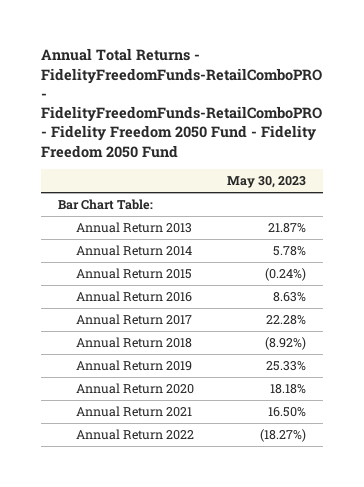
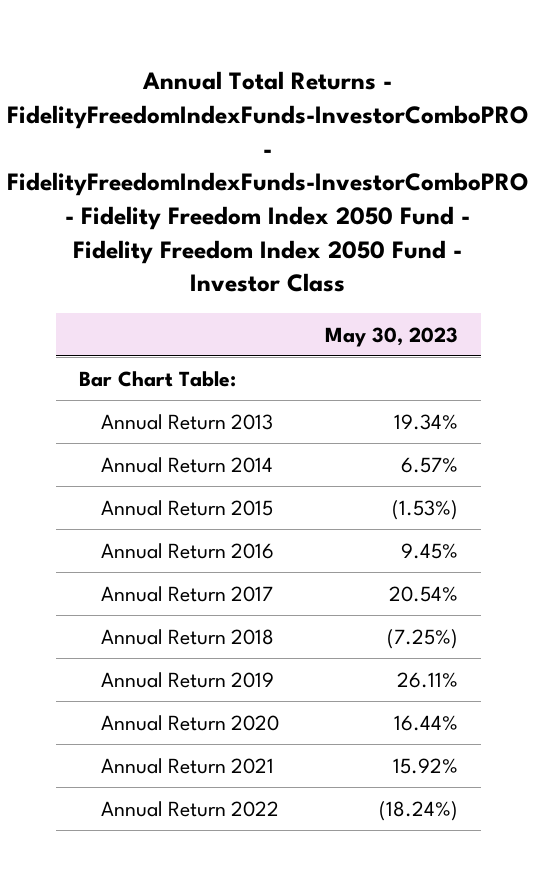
[41,48,323,158] Annual Total Returns - FidelityFreedomFunds-RetailComboPRO - FidelityFreedomFunds-RetailComboPRO - Fidelity Freedom 2050 Fund - Fidelity Freedom 2050 Fund -> [7,71,530,293] Annual Total Returns - FidelityFreedomIndexFunds-InvestorComboPRO - FidelityFreedomIndexFunds-InvestorComboPRO - Fidelity Freedom Index 2050 Fund - Fidelity Freedom Index 2050 Fund - Investor Class
[268,223,307,234] 21.87% -> [393,413,458,430] 19.34%
[273,246,307,257] 5.78% -> [400,456,458,473] 6.57%
[265,268,307,282] (0.24%) -> [391,499,458,520] (1.53%)
[273,292,307,303] 8.63% -> [400,542,458,559] 9.45%
[266,315,307,326] 22.28% -> [388,585,458,602] 20.54%
[265,337,307,351] (8.92%) -> [386,628,458,649] (7.25%)
[266,361,307,372] 25.33% -> [396,671,458,688] 26.11%
[270,384,307,395] 18.18% -> [393,714,458,731] 16.44%
[268,407,307,418] 16.50% -> [392,757,458,774] 15.92%
[260,429,307,443] (18.27%) -> [378,800,458,821] (18.24%)

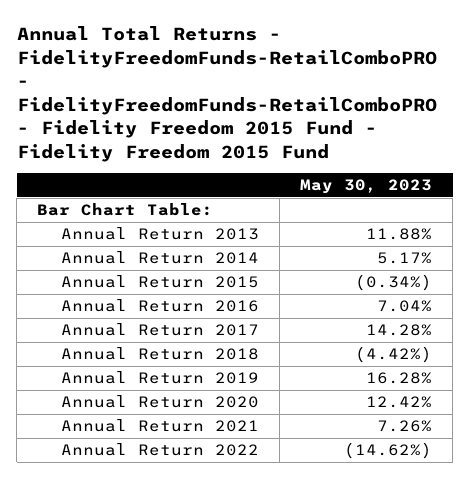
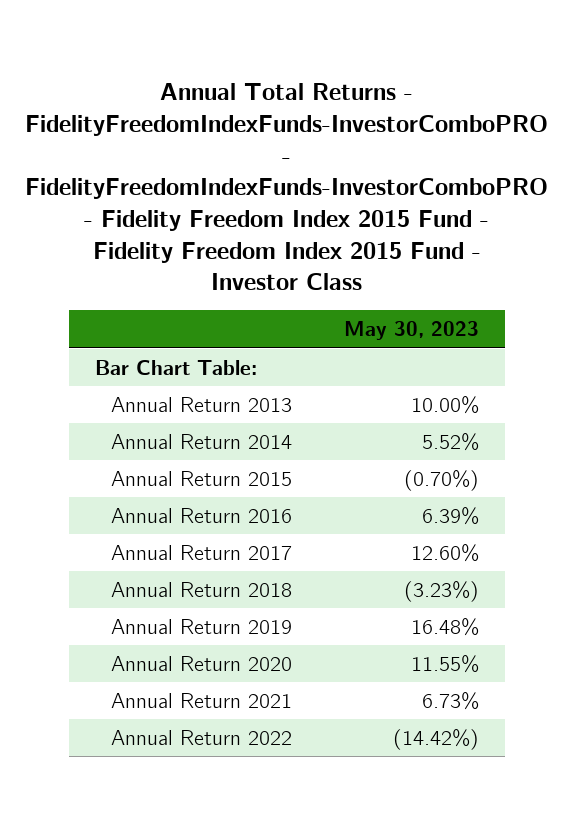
[16,26,437,162] Annual Total Returns - FidelityFreedomFunds-RetailComboPRO - FidelityFreedomFunds-RetailComboPRO - Fidelity Freedom 2015 Fund - Fidelity Freedom 2015 Fund -> [24,83,548,291] Annual Total Returns - FidelityFreedomIndexFunds-InvestorComboPRO - FidelityFreedomIndexFunds-InvestorComboPRO - Fidelity Freedom Index 2015 Fund - Fidelity Freedom Index 2015 Fund - Investor Class
[366,228,433,241] 11.88% -> [410,395,479,414] 10.00%
[377,252,433,265] 5.17% -> [421,432,479,451] 5.52%
[355,274,433,292] (0.34%) -> [403,469,479,491] (0.70%)
[377,300,433,313] 7.04% -> [421,506,479,525] 6.39%
[366,324,433,337] 14.28% -> [410,543,479,562] 12.60%
[355,346,433,364] (4.42%) -> [403,580,479,602] (3.23%)
[366,372,433,385] 16.28% -> [410,617,479,636] 16.48%
[366,396,433,409] 12.42% -> [410,654,479,673] 11.55%
[377,420,433,433] 7.26% -> [421,691,479,710] 6.73%
[344,442,433,460] (14.62%) -> [392,728,479,750] (14.42%)

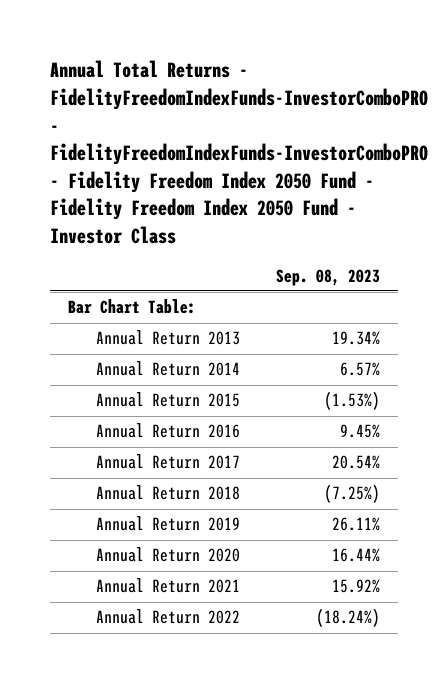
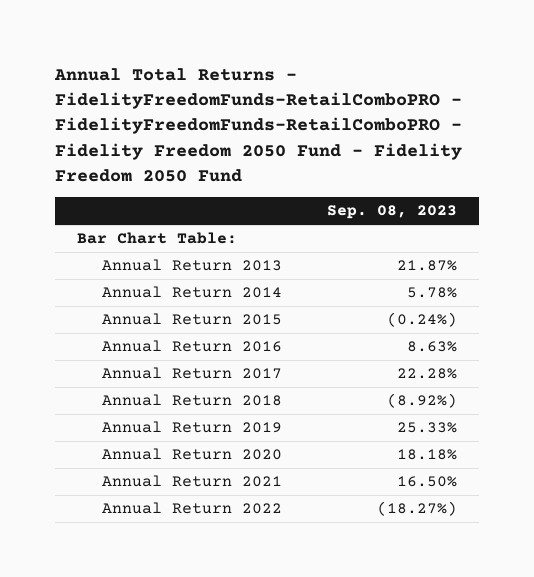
[49,60,428,244] Annual Total Returns - FidelityFreedomIndexFunds-InvestorComboPRO - FidelityFreedomIndexFunds-InvestorComboPRO - Fidelity Freedom Index 2050 Fund - Fidelity Freedom Index 2050 Fund - Investor Class -> [53,67,462,182] Annual Total Returns - FidelityFreedomFunds-RetailComboPRO - FidelityFreedomFunds-RetailComboPRO - Fidelity Freedom 2050 Fund - Fidelity Freedom 2050 Fund
[331,331,380,346] 19.34% -> [396,260,457,272] 21.87%
[339,362,380,377] 6.57% -> [406,287,457,299] 5.78%
[323,391,380,411] (1.53%) -> [386,312,457,328] (0.24%)
[339,424,380,439] 9.45% -> [406,341,457,353] 8.63%
[331,455,380,470] 20.54% -> [396,368,457,380] 22.28%
[323,484,380,504] (7.25%) -> [386,393,457,409] (8.92%)
[331,517,380,532] 26.11% -> [396,422,457,434] 25.33%
[331,548,380,563] 16.44% -> [396,449,457,461] 18.18%
[331,579,380,594] 15.92% -> [396,476,457,488] 16.50%
[315,608,380,628] (18.24%) -> [376,501,457,517] (18.27%)

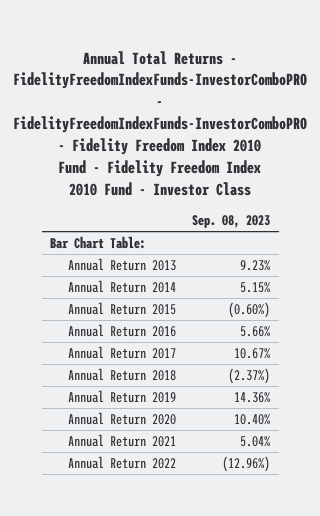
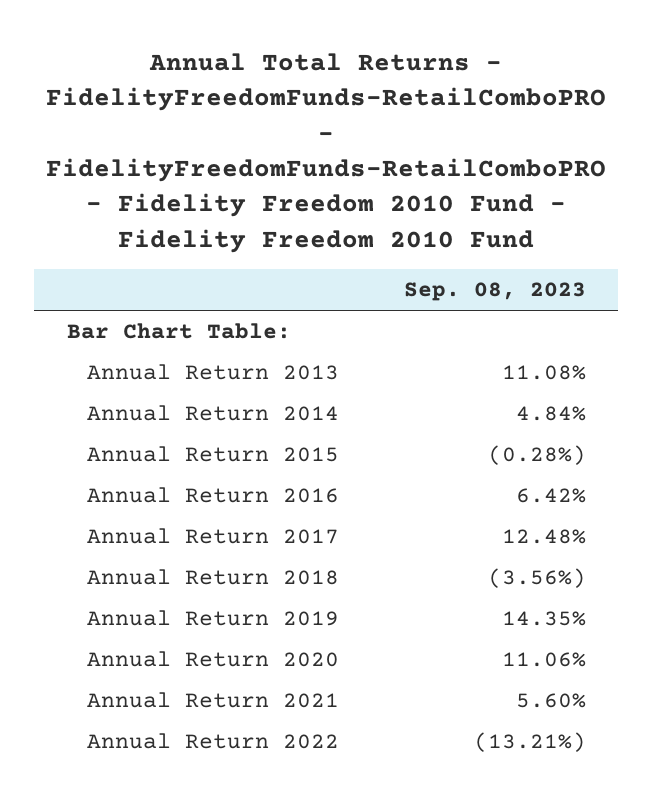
[13,50,308,196] Annual Total Returns - FidelityFreedomIndexFunds-InvestorComboPRO - FidelityFreedomIndexFunds-InvestorComboPRO - Fidelity Freedom Index 2010 Fund - Fidelity Freedom Index 2010 Fund - Investor Class -> [46,52,607,253] Annual Total Returns - FidelityFreedomFunds-RetailComboPRO - FidelityFreedomFunds-RetailComboPRO - Fidelity Freedom 2010 Fund - Fidelity Freedom 2010 Fund
[240,260,271,272] 9.23% -> [501,364,586,380] 11.08%
[240,282,271,294] 5.15% -> [515,405,586,421] 4.84%
[228,302,271,319] (0.60%) -> [487,444,586,465] (0.28%)
[240,326,271,338] 5.66% -> [515,487,586,503] 6.42%
[234,348,271,360] 10.67% -> [501,528,586,544] 12.48%
[228,368,271,385] (2.37%) -> [487,567,586,588] (3.56%)
[234,392,271,404] 14.36% -> [501,610,586,626] 14.35%
[234,414,271,426] 10.40% -> [501,651,586,667] 11.06%
[240,436,271,448] 5.04% -> [515,692,586,708] 5.60%
[222,456,271,473] (12.96%) -> [473,731,586,752] (13.21%)

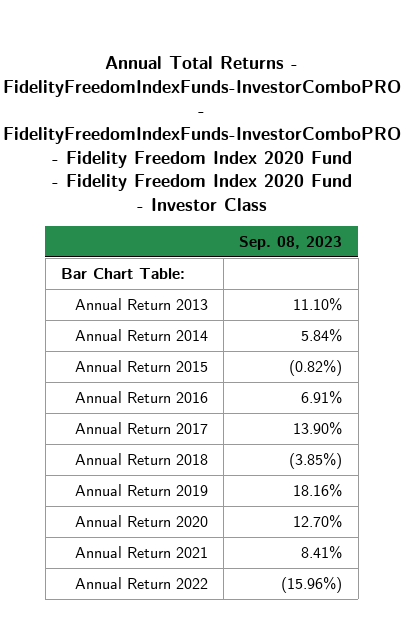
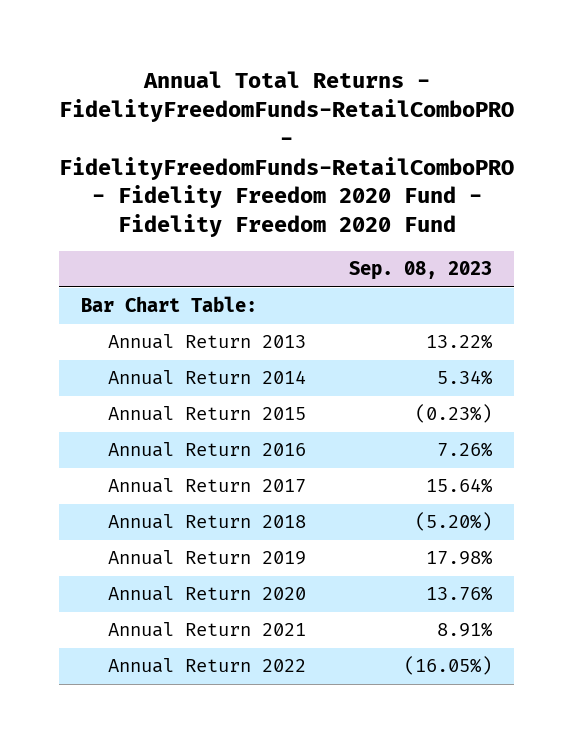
[2,55,401,211] Annual Total Returns - FidelityFreedomIndexFunds-InvestorComboPRO - FidelityFreedomIndexFunds-InvestorComboPRO - Fidelity Freedom Index 2020 Fund - Fidelity Freedom Index 2020 Fund - Investor Class -> [58,70,514,238] Annual Total Returns - FidelityFreedomFunds-RetailComboPRO - FidelityFreedomFunds-RetailComboPRO - Fidelity Freedom 2020 Fund - Fidelity Freedom 2020 Fund
[293,296,343,311] 11.10% -> [426,334,494,350] 13.22%
[301,327,343,342] 5.84% -> [437,370,494,386] 5.34%
[289,358,343,376] (0.82%) -> [415,404,493,424] (0.23%)
[301,389,343,404] 6.91% -> [437,442,494,458] 7.26%
[293,420,343,435] 13.90% -> [426,478,494,494] 15.64%
[289,451,343,469] (3.85%) -> [415,512,493,532] (5.20%)
[293,482,343,497] 18.16% -> [426,550,494,566] 17.98%
[293,513,343,528] 12.70% -> [426,586,494,602] 13.76%
[301,544,343,559] 8.41% -> [437,622,494,638] 8.91%
[281,575,343,593] (15.96%) -> [404,656,493,676] (16.05%)

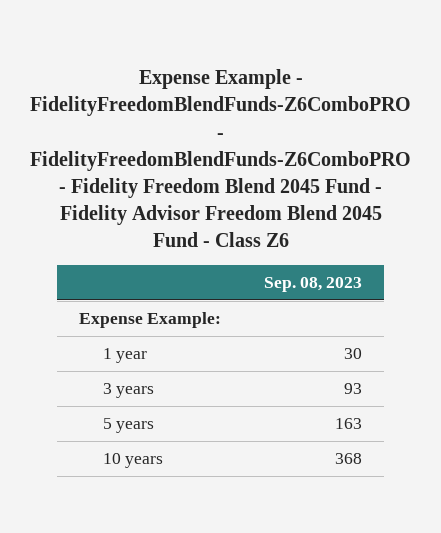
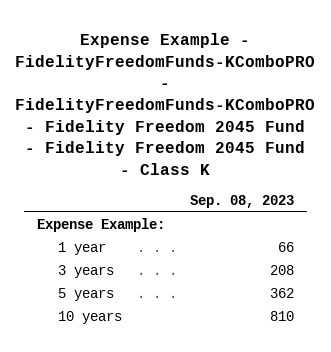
[29,69,411,248] Expense Example - FidelityFreedomBlendFunds-Z6ComboPRO - FidelityFreedomBlendFunds-Z6ComboPRO - Fidelity Freedom Blend 2045 Fund - Fidelity Advisor Freedom Blend 2045 Fund - Class Z6 -> [15,33,316,175] Expense Example - FidelityFreedomFunds-KComboPRO - FidelityFreedomFunds-KComboPRO - Fidelity Freedom 2045 Fund - Fidelity Freedom 2045 Fund - Class K
[344,348,363,360] 30 -> [278,242,295,253] 66
[344,383,363,395] 93 -> [270,265,295,276] 208
[335,418,363,430] 163 -> [270,288,295,299] 362
[335,453,363,465] 368 -> [270,311,295,322] 810

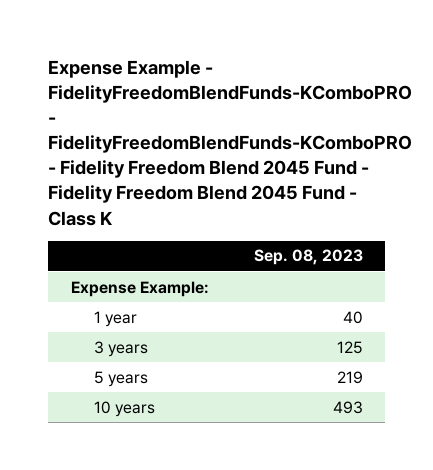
[15,33,316,175] Expense Example - FidelityFreedomFunds-KComboPRO - FidelityFreedomFunds-KComboPRO - Fidelity Freedom 2045 Fund - Fidelity Freedom 2045 Fund - Class K -> [48,59,413,226] Expense Example - FidelityFreedomBlendFunds-KComboPRO - FidelityFreedomBlendFunds-KComboPRO - Fidelity Freedom Blend 2045 Fund - Fidelity Freedom Blend 2045 Fund - Class K
[278,242,295,253] 66 -> [342,310,363,324] 40
[270,265,295,276] 208 -> [336,340,363,354] 125
[270,288,295,299] 362 -> [336,370,363,384] 219
[270,311,295,322] 810 -> [332,400,363,414] 493

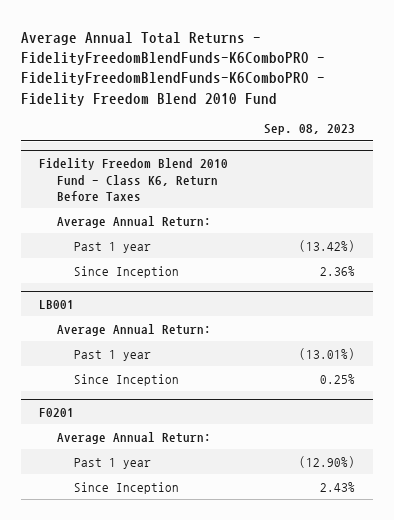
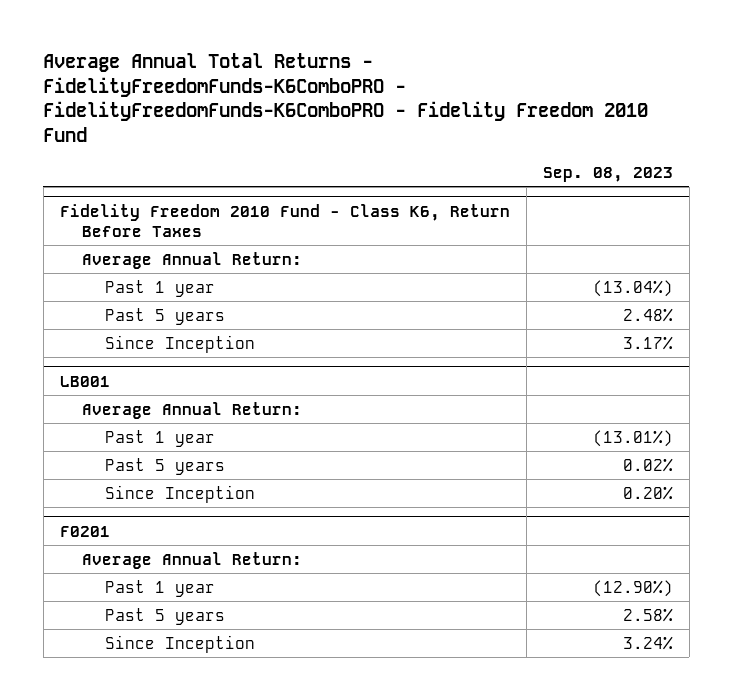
[21,31,326,106] Average Annual Total Returns - FidelityFreedomBlendFunds-K6ComboPRO - FidelityFreedomBlendFunds-K6ComboPRO - Fidelity Freedom Blend 2010 Fund -> [43,52,649,143] Average Annual Total Returns - FidelityFreedomFunds-K6ComboPRO - FidelityFreedomFunds-K6ComboPRO - Fidelity Freedom 2010 Fund
[39,157,229,202] Fidelity Freedom Blend 2010 Fund - Class K6, Return Before Taxes -> [59,203,510,237] Fidelity Freedom 2010 Fund - Class K6, Return Before Taxes
[299,239,356,252] (13.42%) -> [592,279,673,297] (13.04%)
none -> [104,307,225,325] Past 5 years
[320,265,356,276] 2.36% -> [622,335,673,350] 3.17%
none -> [104,457,225,475] Past 5 years
[320,373,356,384] 0.25% -> [622,485,673,500] 0.20%
none -> [104,607,225,625] Past 5 years
[320,481,356,492] 2.43% -> [622,635,673,650] 3.24%

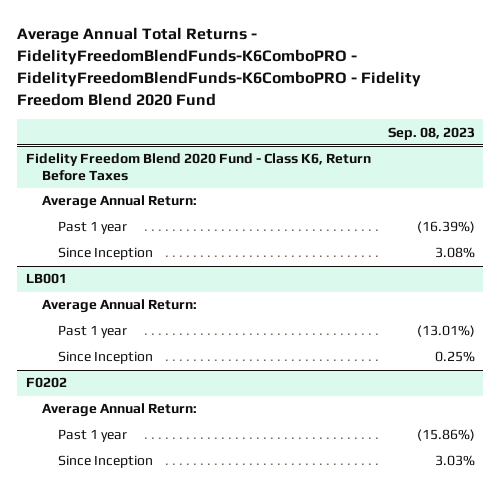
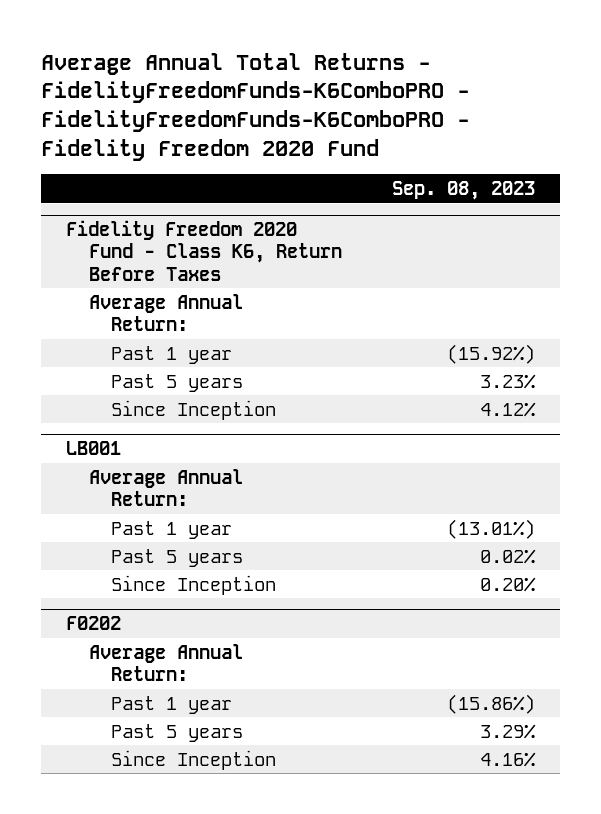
[17,27,422,107] Average Annual Total Returns - FidelityFreedomBlendFunds-K6ComboPRO - FidelityFreedomBlendFunds-K6ComboPRO - Fidelity Freedom Blend 2020 Fund -> [40,52,470,161] Average Annual Total Returns - FidelityFreedomFunds-K6ComboPRO - FidelityFreedomFunds-K6ComboPRO - Fidelity Freedom 2020 Fund
[25,153,371,181] Fidelity Freedom Blend 2020 Fund - Class K6, Return Before Taxes -> [66,219,342,281] Fidelity Freedom 2020 Fund - Class K6, Return Before Taxes
[416,221,475,234] (16.39%) -> [446,343,535,364] (15.92%)
none -> [111,373,244,392] Past 5 years
[434,247,475,259] 3.08% -> [479,401,536,417] 4.12%
none -> [111,548,244,567] Past 5 years
[434,351,475,363] 0.25% -> [479,576,536,592] 0.20%
none -> [111,723,244,742] Past 5 years
[434,455,475,467] 3.03% -> [479,751,536,767] 4.16%

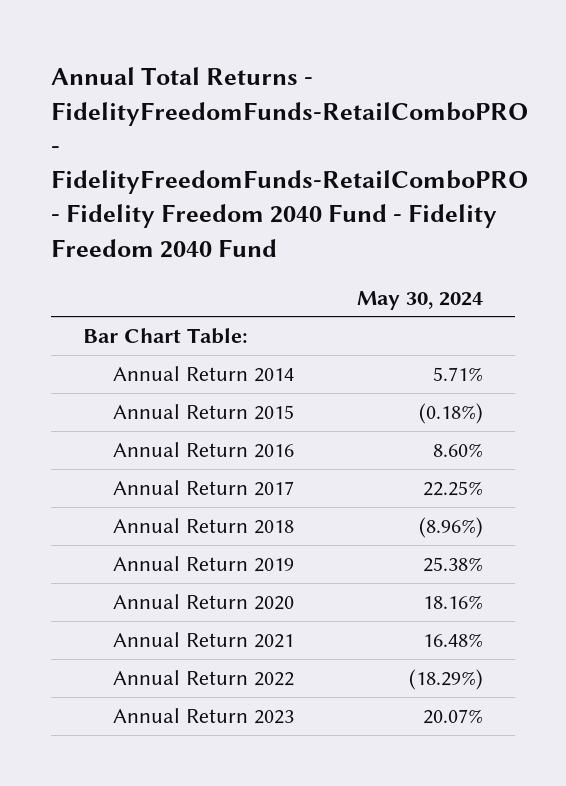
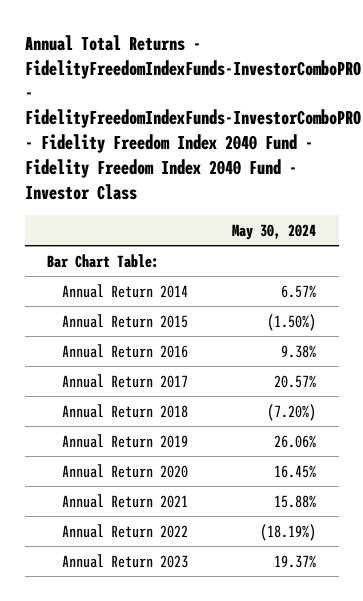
[51,67,529,258] Annual Total Returns - FidelityFreedomFunds-RetailComboPRO - FidelityFreedomFunds-RetailComboPRO - Fidelity Freedom 2040 Fund - Fidelity Freedom 2040 Fund -> [24,34,361,201] Annual Total Returns - FidelityFreedomIndexFunds-InvestorComboPRO - FidelityFreedomIndexFunds-InvestorComboPRO - Fidelity Freedom Index 2040 Fund - Fidelity Freedom Index 2040 Fund - Investor Class
[433,366,484,381] 5.71% -> [281,284,317,298] 6.57%
[419,402,484,424] (0.18%) -> [267,313,317,331] (1.50%)
[433,442,484,457] 8.60% -> [281,344,317,358] 9.38%
[423,480,484,496] 22.25% -> [274,374,317,388] 20.57%
[419,516,484,538] (8.96%) -> [267,403,317,421] (7.20%)
[423,556,484,572] 25.38% -> [274,434,317,448] 26.06%
[423,594,484,609] 18.16% -> [274,464,317,478] 16.45%
[423,632,484,647] 16.48% -> [274,494,317,508] 15.88%
[409,668,484,690] (18.29%) -> [260,523,317,541] (18.19%)
[423,708,484,724] 20.07% -> [274,554,317,568] 19.37%

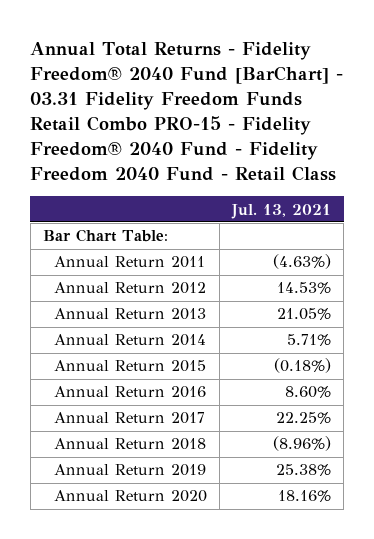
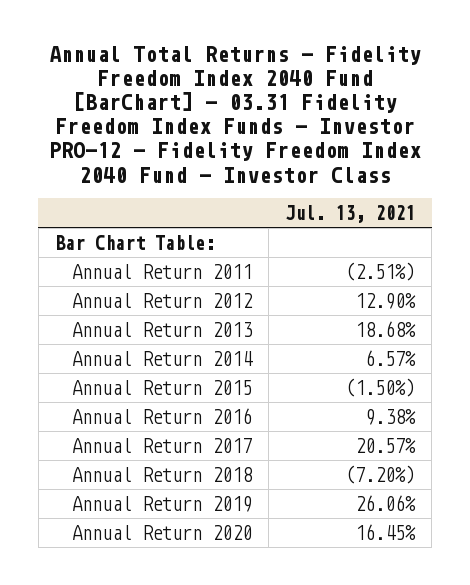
[30,42,344,182] Annual Total Returns - Fidelity Freedom® 2040 Fund [BarChart] - 03.31 Fidelity Freedom Funds Retail Combo PRO-15 - Fidelity Freedom® 2040 Fund - Fidelity Freedom 2040 Fund - Retail Class -> [48,46,421,183] Annual Total Returns - Fidelity Freedom Index 2040 Fund [BarChart] - 03.31 Fidelity Freedom Index Funds - Investor PRO-12 - Fidelity Freedom Index 2040 Fund - Investor Class
[273,254,332,270] (4.63%) -> [345,261,416,281] (2.51%)
[277,282,332,295] 14.53% -> [355,292,417,309] 12.90%
[277,308,332,321] 21.05% -> [355,320,417,337] 18.68%
[287,334,332,347] 5.71% -> [365,349,417,366] 6.57%
[274,358,332,374] (0.18%) -> [345,377,416,397] (1.50%)
[285,386,332,399] 8.60% -> [365,408,417,425] 9.38%
[276,412,332,425] 22.25% -> [355,437,417,453] 20.57%
[273,436,332,452] (8.96%) -> [345,464,416,484] (7.20%)
[276,464,332,477] 25.38% -> [355,494,417,511] 26.06%
[278,490,332,503] 18.16% -> [355,523,417,540] 16.45%

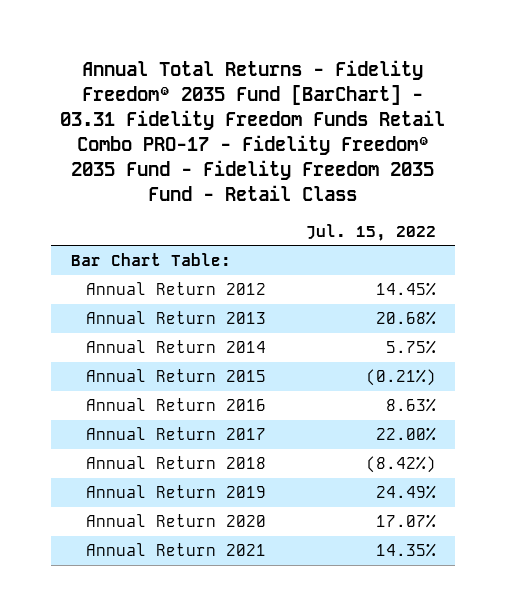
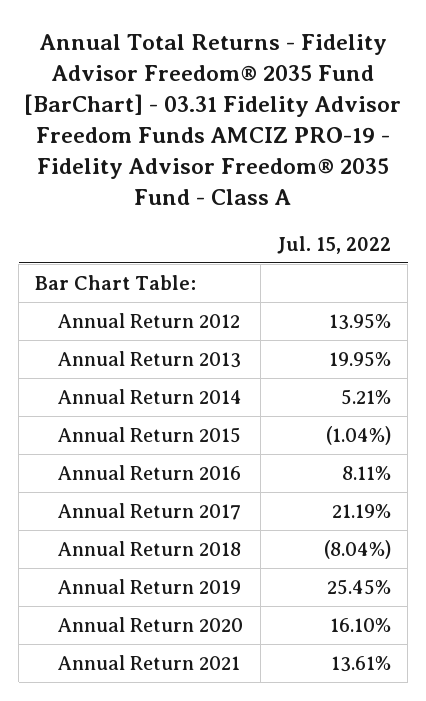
[60,60,446,201] Annual Total Returns - Fidelity Freedom® 2035 Fund [BarChart] - 03.31 Fidelity Freedom Funds Retail Combo PRO-17 - Fidelity Freedom® 2035 Fund - Fidelity Freedom 2035 Fund - Retail Class -> [24,33,402,205] Annual Total Returns - Fidelity Advisor Freedom® 2035 Fund [BarChart] - 03.31 Fidelity Advisor Freedom Funds AMCIZ PRO-19 - Fidelity Advisor Freedom® 2035 Fund - Class A
[375,281,436,296] 14.45% -> [328,312,391,330] 13.95%
[375,310,436,325] 20.68% -> [328,350,391,367] 19.95%
[385,339,436,354] 5.75% -> [340,388,391,405] 5.21%
[365,368,436,386] (0.21%) -> [325,425,391,445] (1.04%)
[385,397,436,412] 8.63% -> [341,465,391,480] 8.11%
[375,426,436,441] 22.00% -> [331,503,391,518] 21.19%
[365,455,436,473] (8.42%) -> [323,539,391,559] (8.04%)
[375,484,436,499] 24.49% -> [326,578,391,595] 25.45%
[375,513,436,528] 17.07% -> [329,617,391,632] 16.10%
[375,542,436,557] 14.35% -> [330,655,391,672] 13.61%

